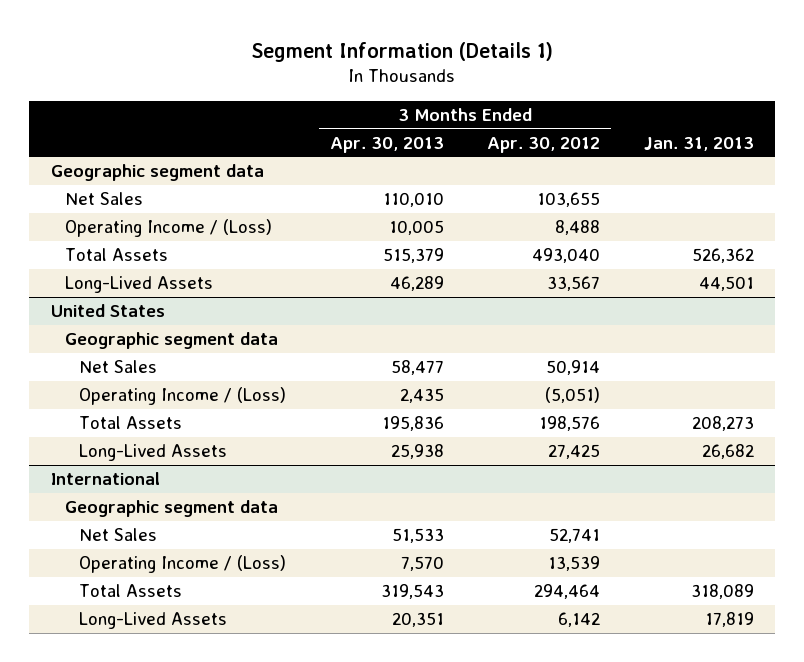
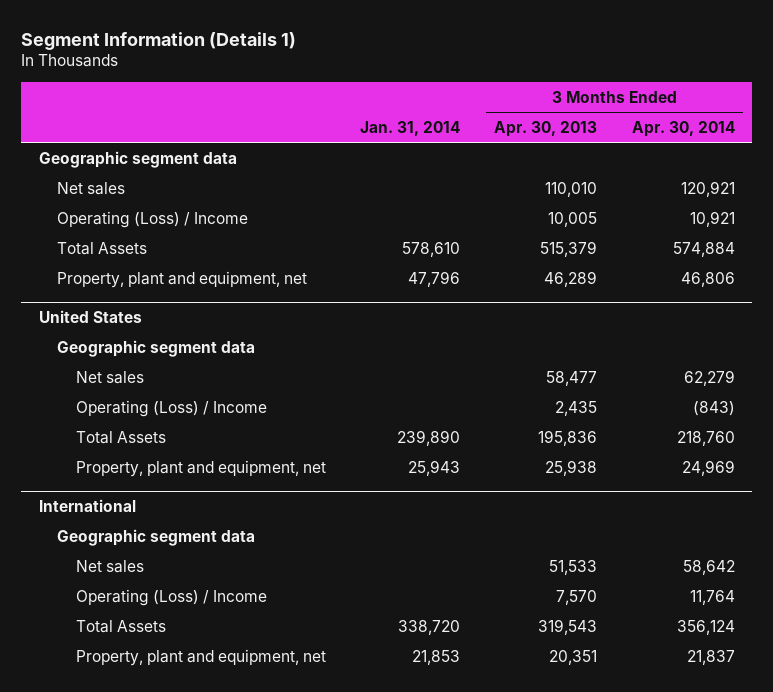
[487,136,601,153] Apr. 30, 2012 -> none
[643,136,754,151] Jan. 31, 2013 -> none
none -> [360,120,461,136] Jan. 31, 2014
none -> [631,120,735,137] Apr. 30, 2014
[65,192,144,206] Net Sales -> [57,181,126,195] Net sales
[65,219,273,238] Operating Income / (Loss) -> [57,210,249,228] Operating (Loss) / Income
[65,276,214,294] Long-Lived Assets -> [57,270,308,288] Property, plant and equipment, net
[79,360,158,374] Net Sales -> [75,370,144,384] Net sales
[79,387,287,406] Operating Income / (Loss) -> [75,399,267,417] Operating (Loss) / Income
[79,444,228,462] Long-Lived Assets -> [75,459,326,477] Property, plant and equipment, net
[79,528,158,542] Net Sales -> [75,559,144,573] Net sales
[79,555,287,574] Operating Income / (Loss) -> [75,588,267,606] Operating (Loss) / Income
[79,612,228,630] Long-Lived Assets -> [75,648,326,666] Property, plant and equipment, net

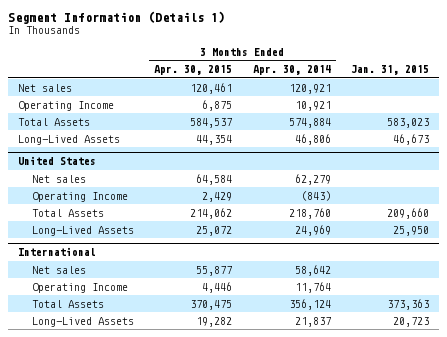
[360,120,461,136] Jan. 31, 2014 -> none
[494,120,598,137] Apr. 30, 2013 -> none
none -> [154,65,233,76] Apr. 30, 2015
none -> [351,65,430,76] Jan. 31, 2015
[38,150,237,168] Geographic segment data -> none
[57,210,249,228] Operating (Loss) / Income -> [17,100,114,111] Operating Income
[57,270,308,288] Property, plant and equipment, net -> [17,134,120,145] Long-Lived Assets
[57,339,256,357] Geographic segment data -> none
[75,399,267,417] Operating (Loss) / Income -> [31,191,128,202] Operating Income
[75,459,326,477] Property, plant and equipment, net -> [31,225,134,236] Long-Lived Assets
[57,528,256,546] Geographic segment data -> none
[75,588,267,606] Operating (Loss) / Income -> [31,282,128,293] Operating Income
[75,648,326,666] Property, plant and equipment, net -> [31,316,134,327] Long-Lived Assets

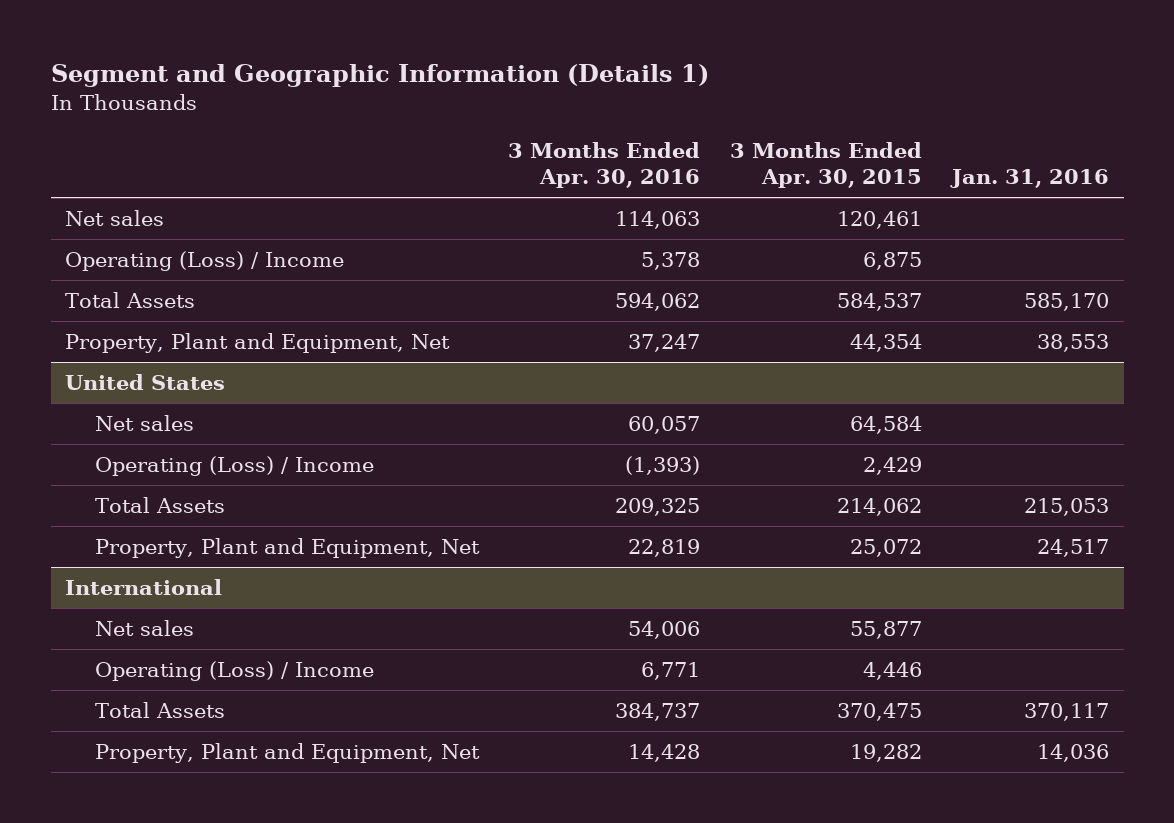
[7,10,225,24] Segment Information (Details 1) -> [50,64,709,88] Segment and Geographic Information (Details 1)
[252,65,331,76] Apr. 30, 2014 -> none
[351,65,430,76] Jan. 31, 2015 -> none
none -> [508,142,701,189] 3 Months Ended Apr. 30, 2016
none -> [949,169,1109,189] Jan. 31, 2016
[17,100,114,111] Operating Income -> [65,250,345,271] Operating (Loss) / Income
[17,134,120,145] Long-Lived Assets -> [65,332,451,353] Property, Plant and Equipment, Net
[31,191,128,202] Operating Income -> [94,455,374,476] Operating (Loss) / Income
[31,225,134,236] Long-Lived Assets -> [94,537,480,558] Property, Plant and Equipment, Net
[31,282,128,293] Operating Income -> [94,660,374,681] Operating (Loss) / Income
[31,316,134,327] Long-Lived Assets -> [94,742,480,763] Property, Plant and Equipment, Net

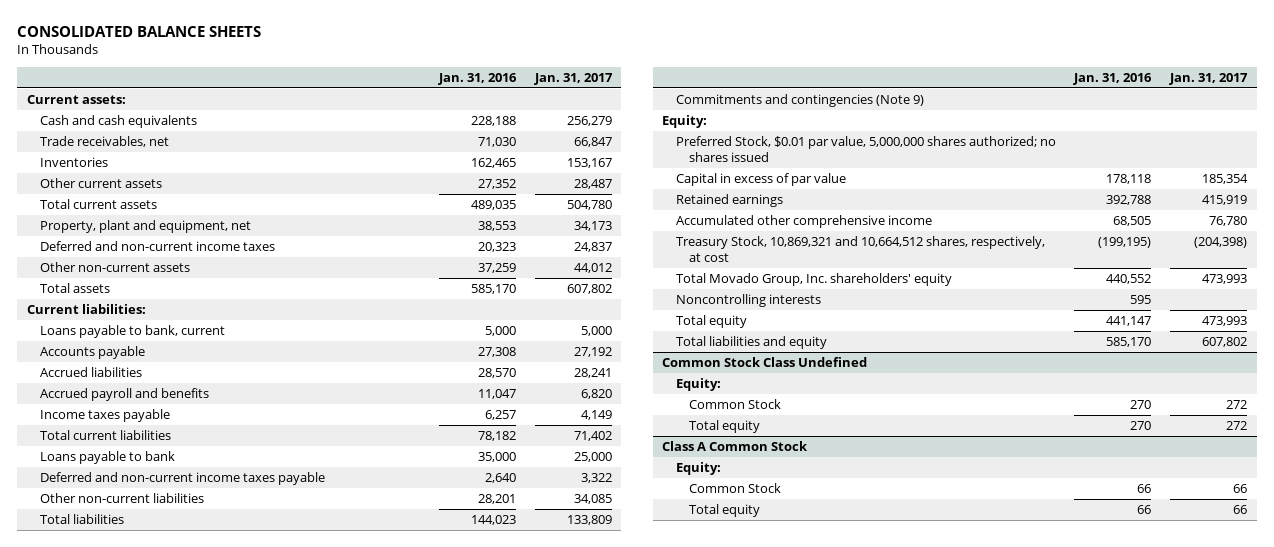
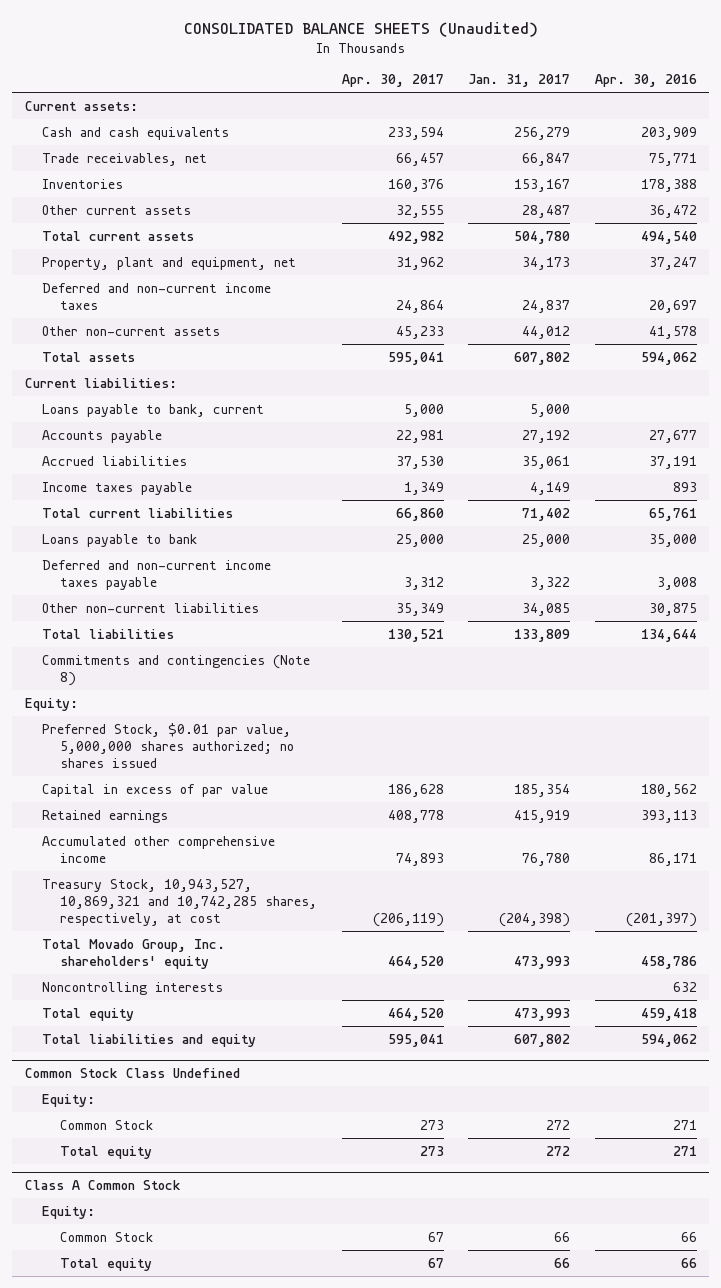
[17,25,262,37] CONSOLIDATED BALANCE SHEETS -> [183,21,538,37] CONSOLIDATED BALANCE SHEETS (Unaudited)
[437,72,517,85] Jan. 31, 2016 -> none
none -> [341,74,444,88] Apr. 30, 2017
none -> [594,74,697,88] Apr. 30, 2016
[40,388,210,402] Accrued payroll and benefits -> none
[573,368,612,379] 28,241 -> [522,455,571,469] 35,061
[675,94,924,108] Commitments and contingencies (Note 9) -> [42,654,311,686] Commitments and contingencies (Note 8)
[675,236,1045,263] Treasury Stock, 10,869,321 and 10,664,512 shares, respectively, at cost -> [42,878,318,926] Treasury Stock, 10,943,527, 10,869,321 and 10,742,285 shares, respectively, at cost

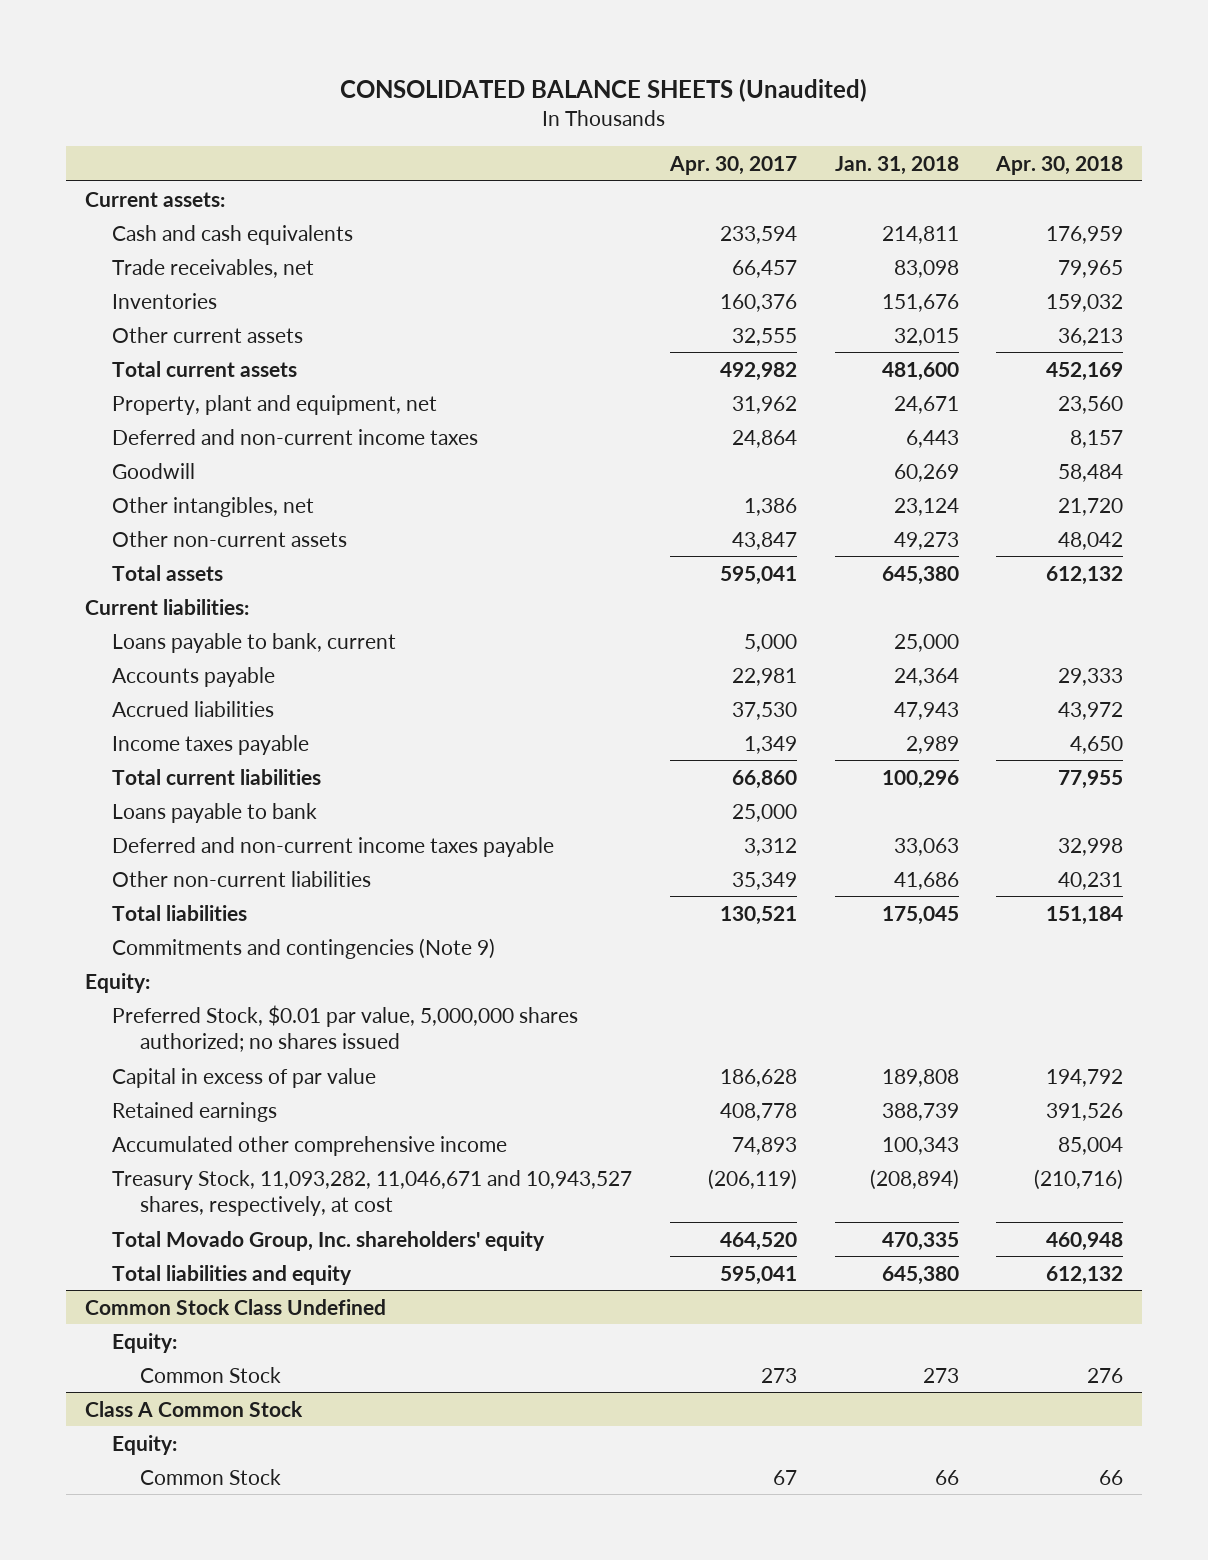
[468,74,571,88] Jan. 31, 2017 -> none
[594,74,697,88] Apr. 30, 2016 -> none
none -> [834,155,959,175] Jan. 31, 2018
none -> [995,155,1124,175] Apr. 30, 2018
none -> [112,462,196,479] Goodwill
none -> [112,496,315,517] Other intangibles, net
[395,325,444,339] 45,233 -> [731,531,797,550] 43,847
[42,654,311,686] Commitments and contingencies (Note 8) -> [112,937,496,959] Commitments and contingencies (Note 9)
[42,878,318,926] Treasury Stock, 10,943,527, 10,869,321 and 10,742,285 shares, respectively, at cost -> [112,1169,633,1217] Treasury Stock, 11,093,282, 11,046,671 and 10,943,527 shares, respectively, at cost
[42,981,224,995] Noncontrolling interests -> none
[42,1007,135,1021] Total equity -> none
[60,1145,153,1159] Total equity -> none
[60,1257,153,1271] Total equity -> none

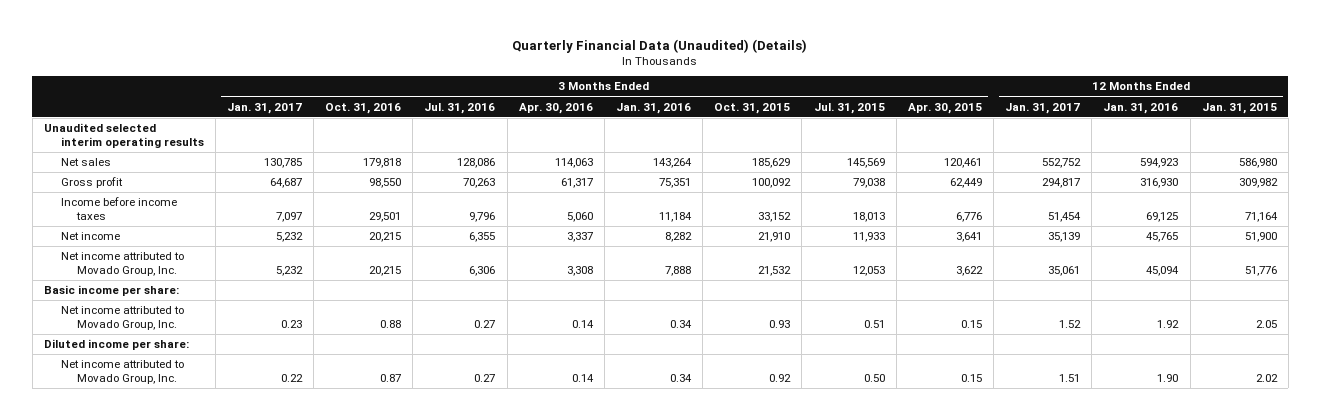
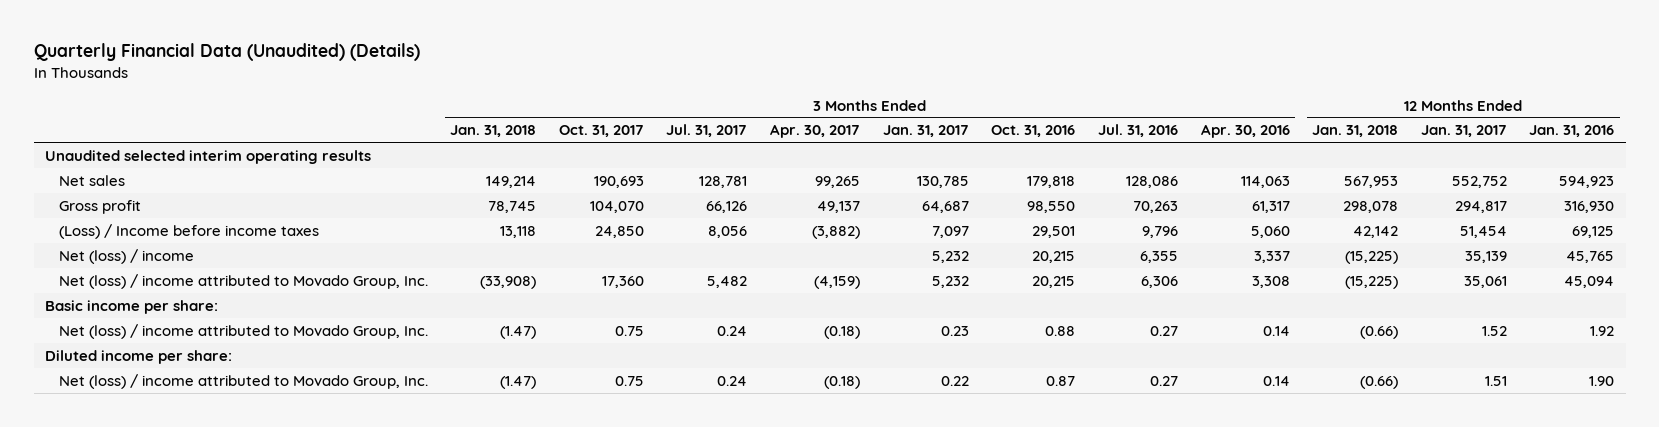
[616,102,692,114] Jan. 31, 2016 -> none
[714,102,791,114] Oct. 31, 2015 -> none
[813,102,885,114] Jul. 31, 2015 -> none
[907,102,982,114] Apr. 30, 2015 -> none
[1201,102,1277,114] Jan. 31, 2015 -> none
none -> [450,125,537,138] Jan. 31, 2018
none -> [558,125,644,138] Oct. 31, 2017
none -> [666,124,748,138] Jul. 31, 2017
none -> [770,124,861,139] Apr. 30, 2017
none -> [1312,125,1399,138] Jan. 31, 2018
[60,197,177,221] Income before income taxes -> [58,223,319,239] (Loss) / Income before income taxes
[60,232,120,241] Net income -> [58,248,194,264] Net (loss) / income
[60,252,184,277] Net income attributed to Movado Group, Inc. -> [58,273,428,289] Net (loss) / income attributed to Movado Group, Inc.
[60,306,184,331] Net income attributed to Movado Group, Inc. -> [58,323,428,339] Net (loss) / income attributed to Movado Group, Inc.
[60,360,184,385] Net income attributed to Movado Group, Inc. -> [58,373,428,389] Net (loss) / income attributed to Movado Group, Inc.

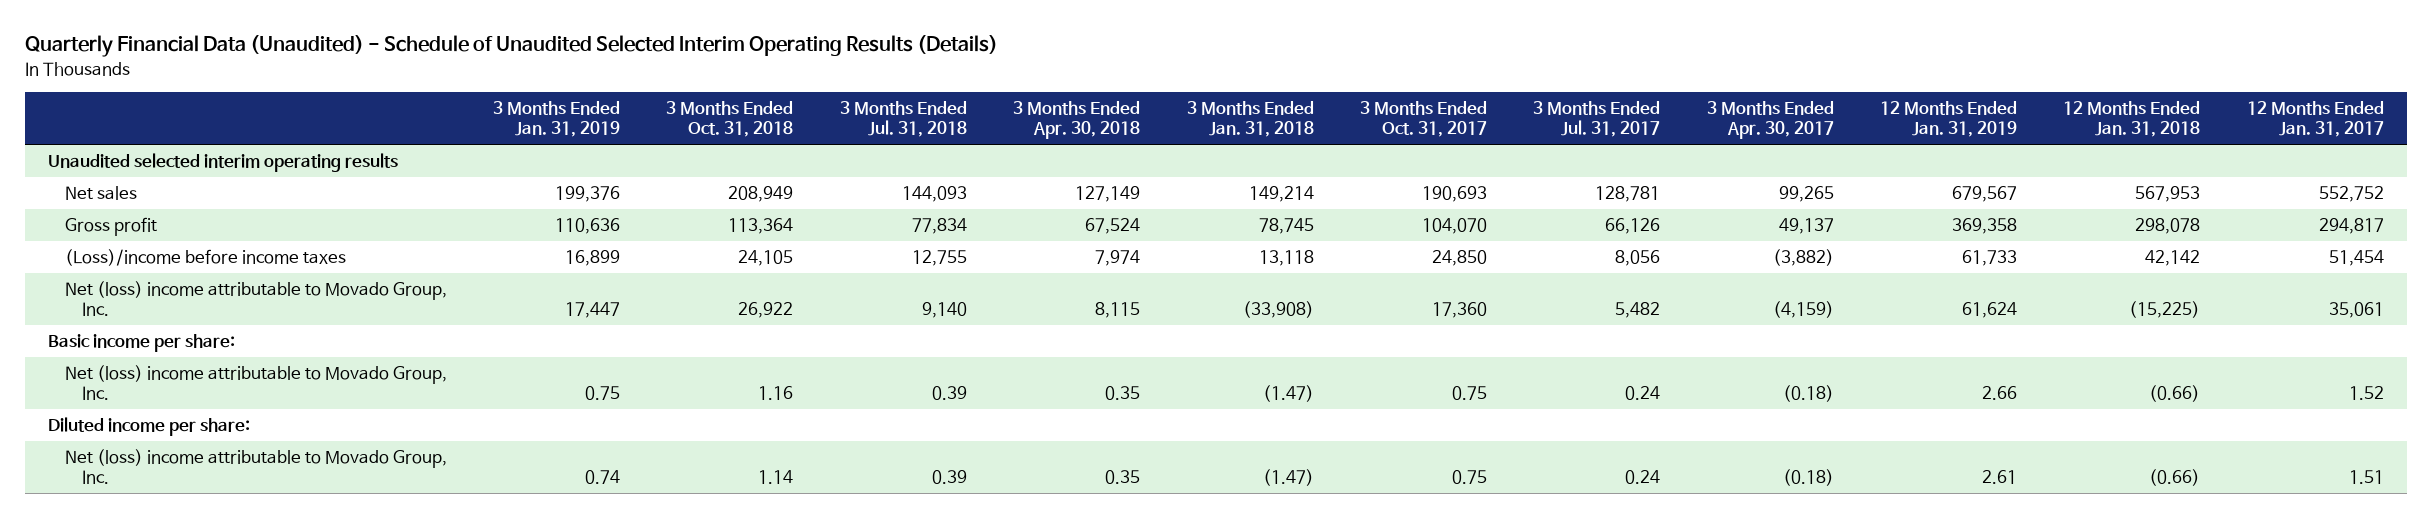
[33,43,420,62] Quarterly Financial Data (Unaudited) (Details) -> [24,35,998,58] Quarterly Financial Data (Unaudited) - Schedule of Unaudited Selected Interim Operating Results (Details)
[882,125,969,138] Jan. 31, 2017 -> none
[991,125,1076,138] Oct. 31, 2016 -> none
[1097,124,1178,138] Jul. 31, 2016 -> none
[1200,124,1290,139] Apr. 30, 2016 -> none
[1529,125,1615,138] Jan. 31, 2016 -> none
none -> [493,101,621,138] 3 Months Ended Jan. 31, 2019
none -> [666,101,794,138] 3 Months Ended Oct. 31, 2018
none -> [839,101,967,138] 3 Months Ended Jul. 31, 2018
none -> [1013,101,1141,140] 3 Months Ended Apr. 30, 2018
none -> [1880,101,2018,138] 12 Months Ended Jan. 31, 2019
[58,248,194,264] Net (loss) / income -> none
[58,223,319,239] (Loss) / Income before income taxes -> [64,249,346,267] (Loss)/income before income taxes
[58,273,428,289] Net (loss) / income attributed to Movado Group, Inc. -> [64,281,447,317] Net (loss) income attributable to Movado Group, Inc.
[58,323,428,339] Net (loss) / income attributed to Movado Group, Inc. -> [64,365,447,401] Net (loss) income attributable to Movado Group, Inc.
[58,373,428,389] Net (loss) / income attributed to Movado Group, Inc. -> [64,449,447,485] Net (loss) income attributable to Movado Group, Inc.

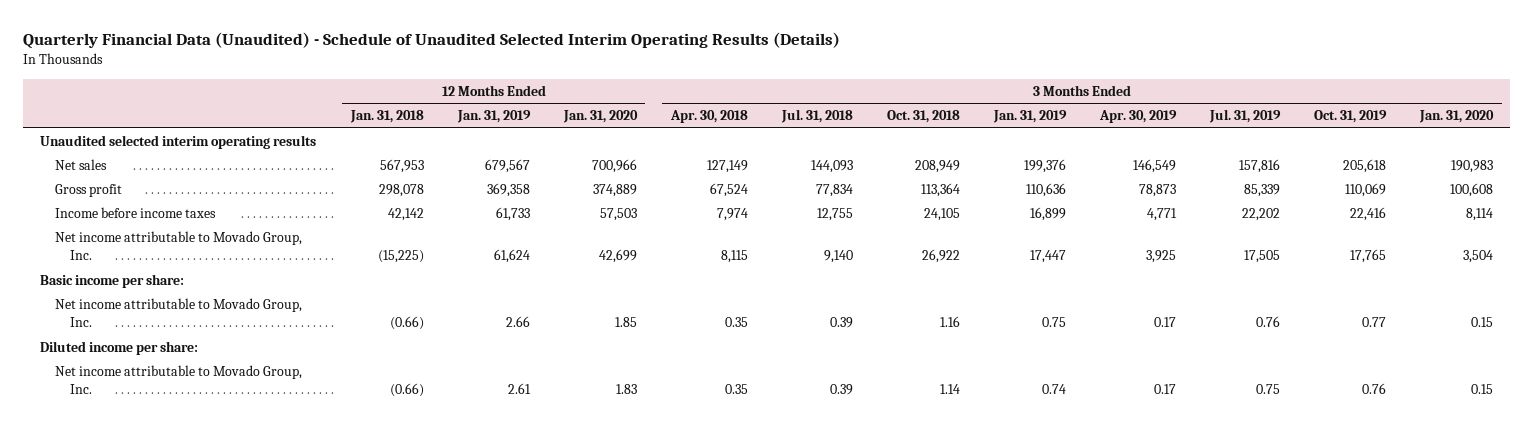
[1186,101,1314,138] 3 Months Ended Jan. 31, 2018 -> none
[1359,101,1487,138] 3 Months Ended Oct. 31, 2017 -> none
[1533,101,1661,138] 3 Months Ended Jul. 31, 2017 -> none
[1706,101,1834,140] 3 Months Ended Apr. 30, 2017 -> none
[2246,101,2384,138] 12 Months Ended Jan. 31, 2017 -> none
none -> [562,110,638,124] Jan. 31, 2020
none -> [1098,110,1177,124] Apr. 30, 2019
none -> [1209,109,1282,124] Jul. 31, 2019
none -> [1314,110,1388,124] Oct. 31, 2019
none -> [1419,110,1495,124] Jan. 31, 2020
[64,249,346,267] (Loss)/income before income taxes -> [55,207,217,219] Income before income taxes
[64,281,447,317] Net (loss) income attributable to Movado Group, Inc. -> [55,231,303,261] Net income attributable to Movado Group, Inc.
[64,365,447,401] Net (loss) income attributable to Movado Group, Inc. -> [55,298,303,328] Net income attributable to Movado Group, Inc.
[64,449,447,485] Net (loss) income attributable to Movado Group, Inc. -> [55,365,303,395] Net income attributable to Movado Group, Inc.

